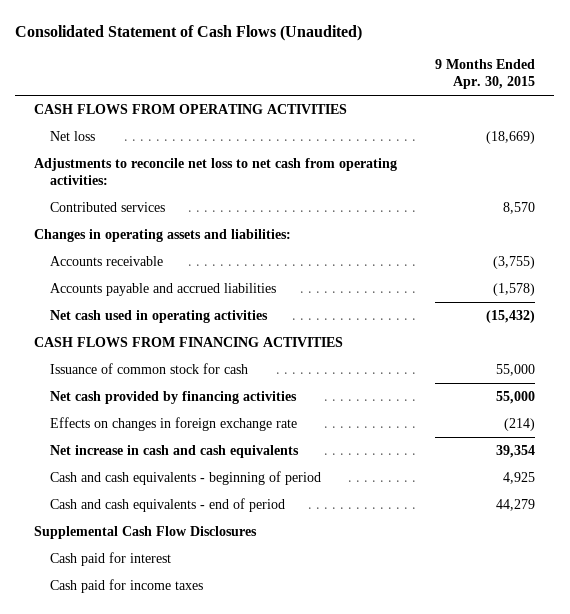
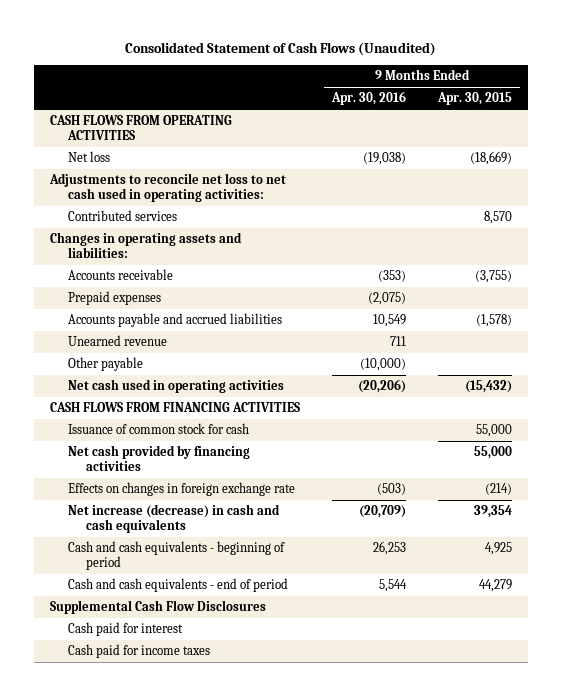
none -> [330,91,406,106] Apr. 30, 2016
[34,158,398,186] Adjustments to reconcile net loss to net cash from operating activities: -> [48,173,286,203] Adjustments to reconcile net loss to net cash used in operating activities:
none -> [67,291,161,306] Prepaid expenses
none -> [67,335,167,347] Unearned revenue
none -> [67,357,143,372] Other payable
[50,445,300,459] Net increase in cash and cash equivalents -> [67,504,280,534] Net increase (decrease) in cash and cash equivalents

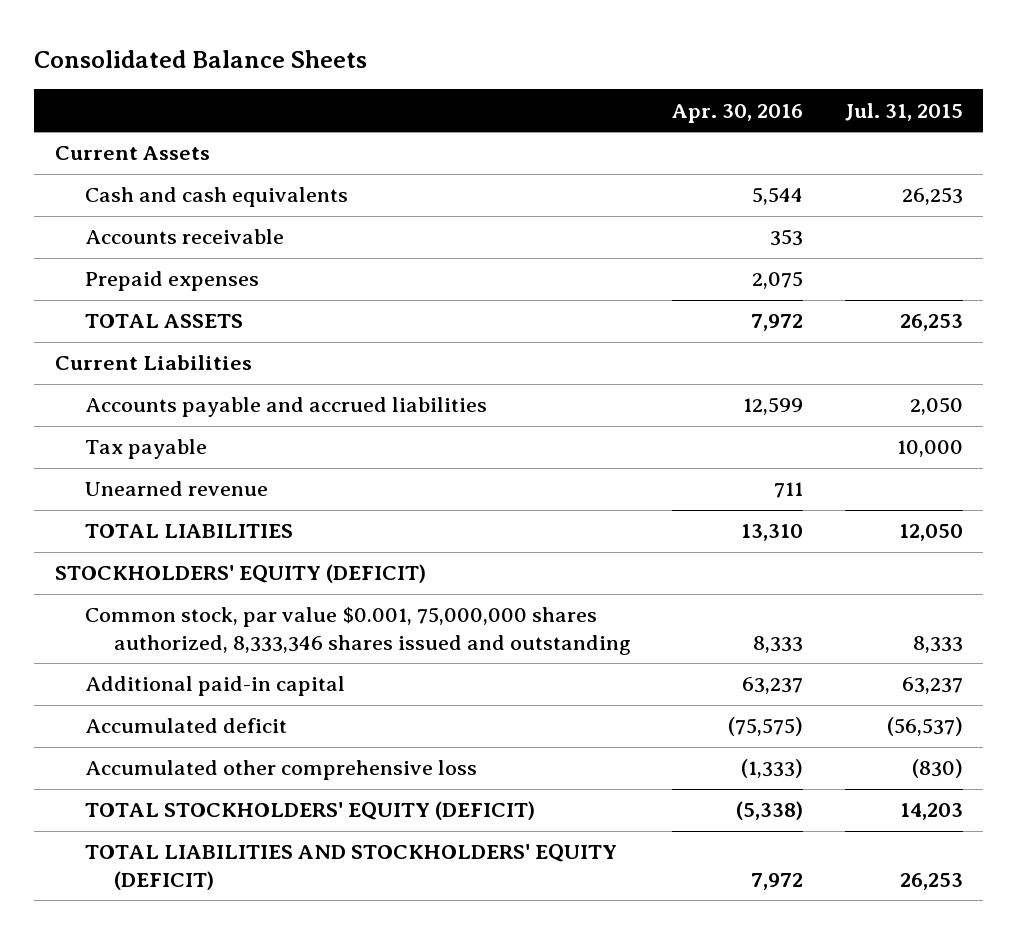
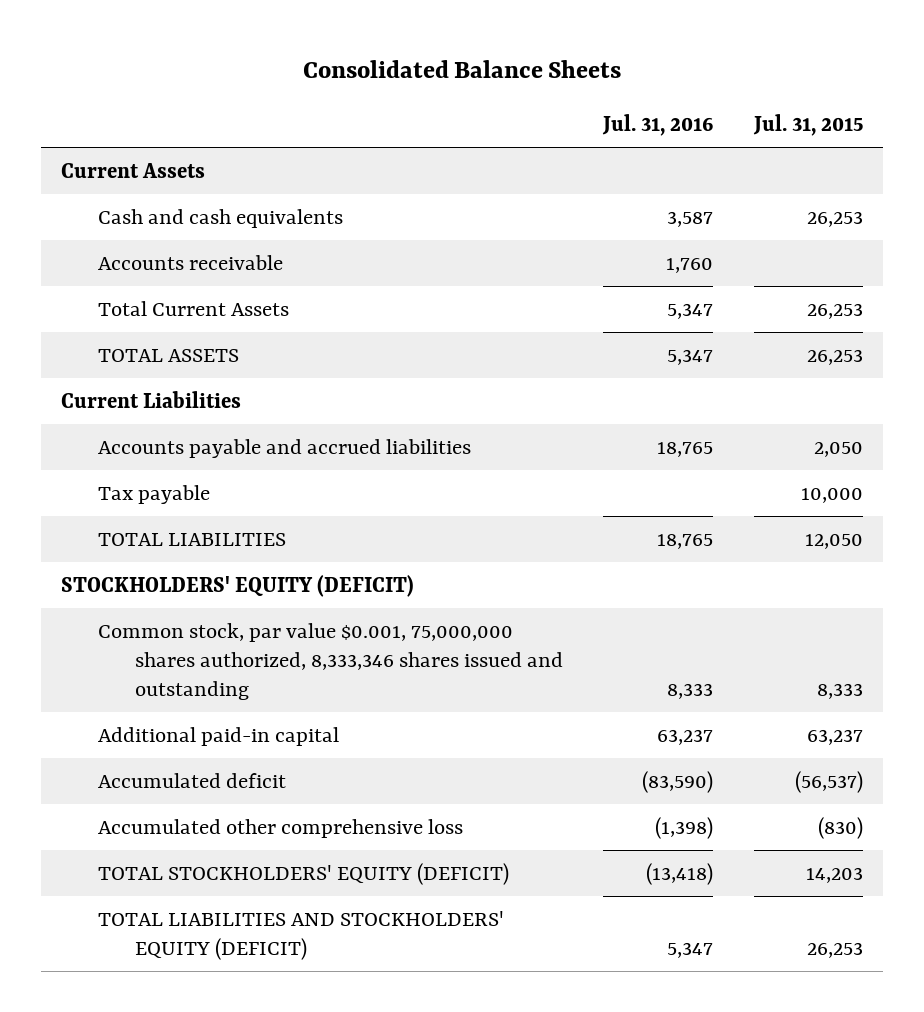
[672,103,804,123] Apr. 30, 2016 -> none
none -> [602,114,714,137] Jul. 31, 2016
[84,271,259,292] Prepaid expenses -> none
none -> [97,300,289,316] Total Current Assets
[84,481,268,497] Unearned revenue -> none

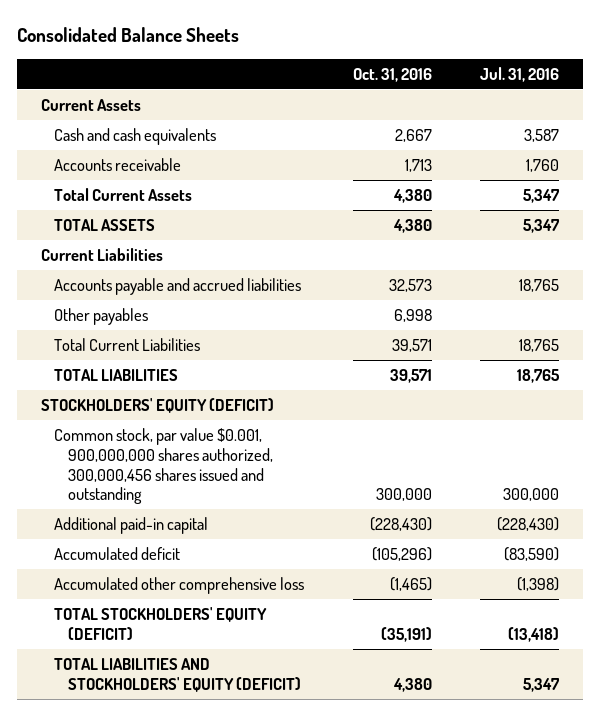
[752,114,863,137] Jul. 31, 2015 -> none
none -> [352,68,432,83] Oct. 31, 2016
[97,484,210,504] Tax payable -> none
none -> [54,307,149,325] Other payables
none -> [54,337,201,351] Total Current Liabilities
[97,622,563,701] Common stock, par value $0.001, 75,000,000 shares authorized, 8,333,346 shares issued and outstanding -> [54,427,273,505] Common stock, par value $0.001, 900,000,000 shares authorized, 300,000,456 shares issued and outstanding
[667,683,714,700] 8,333 -> [503,488,560,502] 300,000
[657,728,714,745] 63,237 -> [497,516,560,531] (228,430)

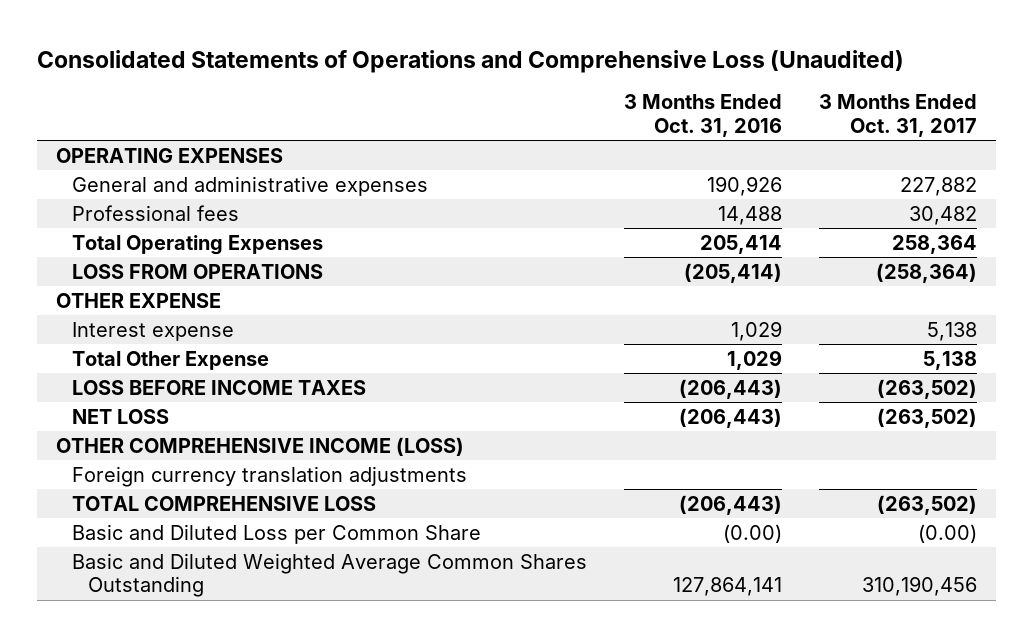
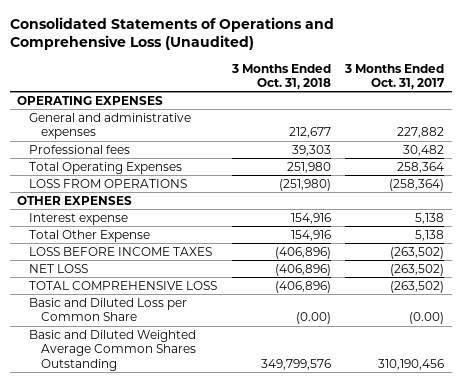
[624,94,783,137] 3 Months Ended Oct. 31, 2016 -> none
none -> [230,63,331,89] 3 Months Ended Oct. 31, 2018
[55,292,221,308] OTHER EXPENSE -> [17,195,133,205] OTHER EXPENSES
[55,436,464,456] OTHER COMPREHENSIVE INCOME (LOSS) -> none
[72,465,468,487] Foreign currency translation adjustments -> none

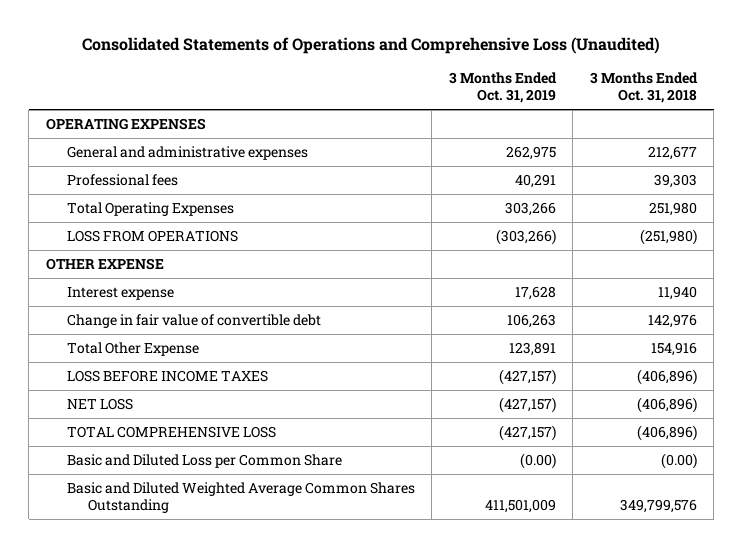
[344,63,446,89] 3 Months Ended Oct. 31, 2017 -> none
none -> [448,71,557,104] 3 Months Ended Oct. 31, 2019
[17,195,133,205] OTHER EXPENSES -> none
none -> [45,257,164,270] OTHER EXPENSE
[290,212,331,224] 154,916 -> [657,285,697,300] 11,940
none -> [66,313,321,328] Change in fair value of convertible debt

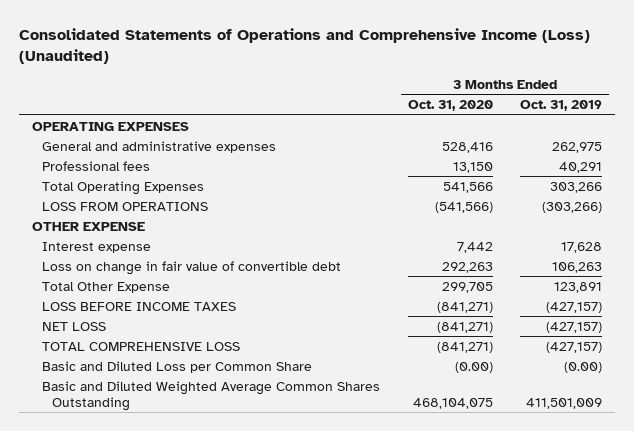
[82,37,661,55] Consolidated Statements of Operations and Comprehensive Loss (Unaudited) -> [18,27,590,64] Consolidated Statements of Operations and Comprehensive Income (Loss) (Unaudited)
[589,71,698,104] 3 Months Ended Oct. 31, 2018 -> none
none -> [407,100,493,112] Oct. 31, 2020
[66,313,321,328] Change in fair value of convertible debt -> [42,260,342,275] Loss on change in fair value of convertible debt

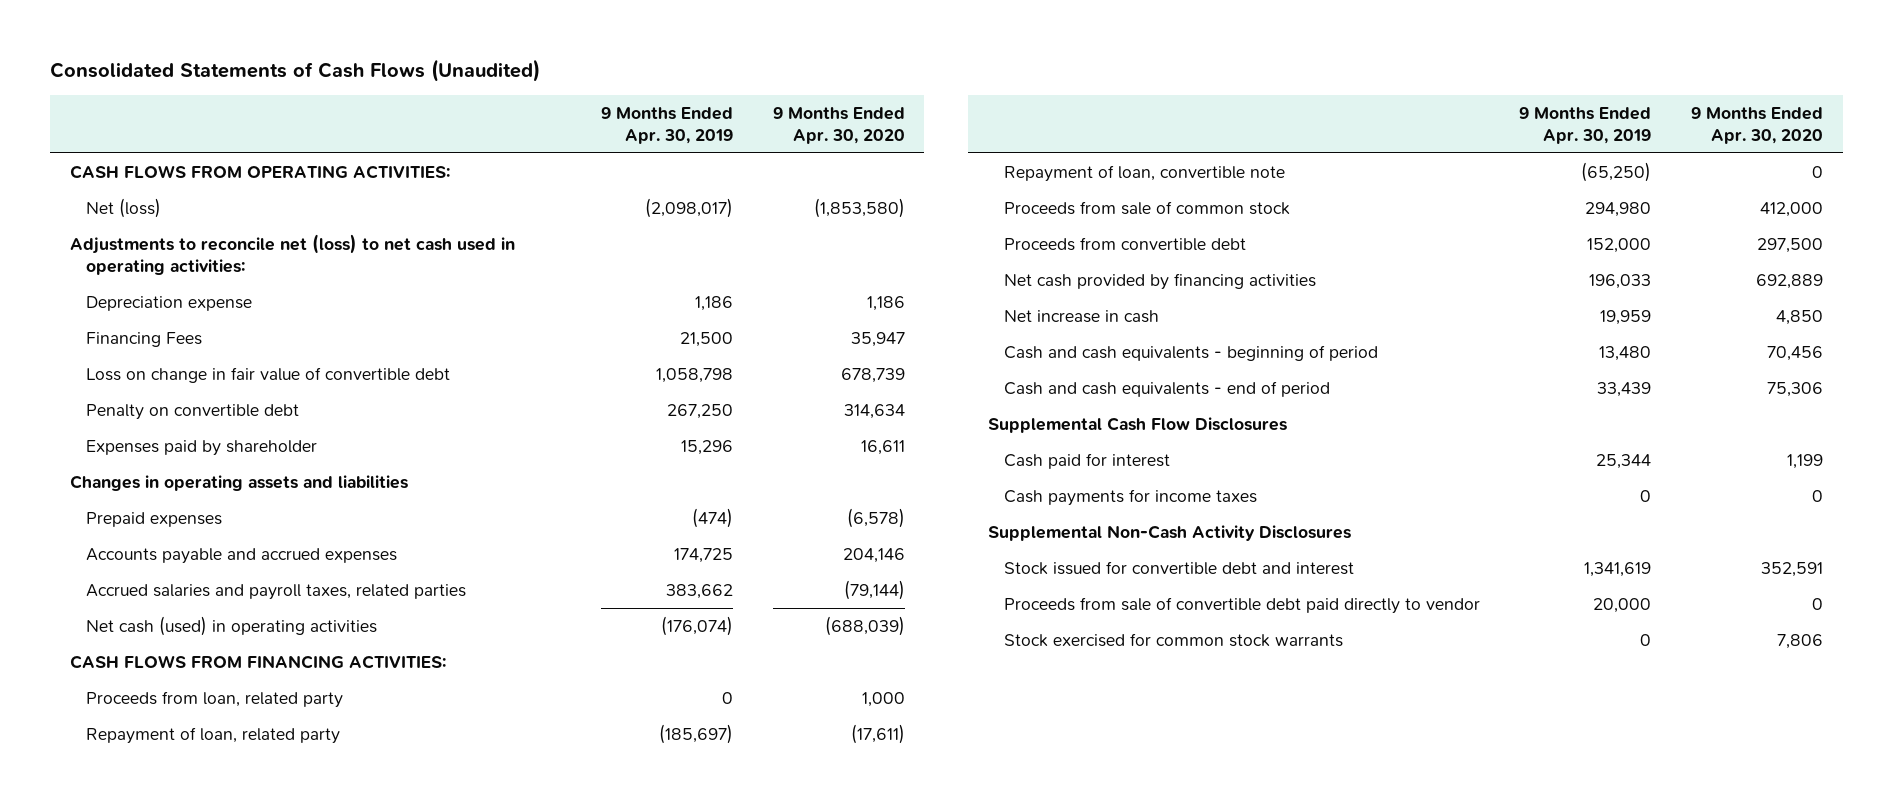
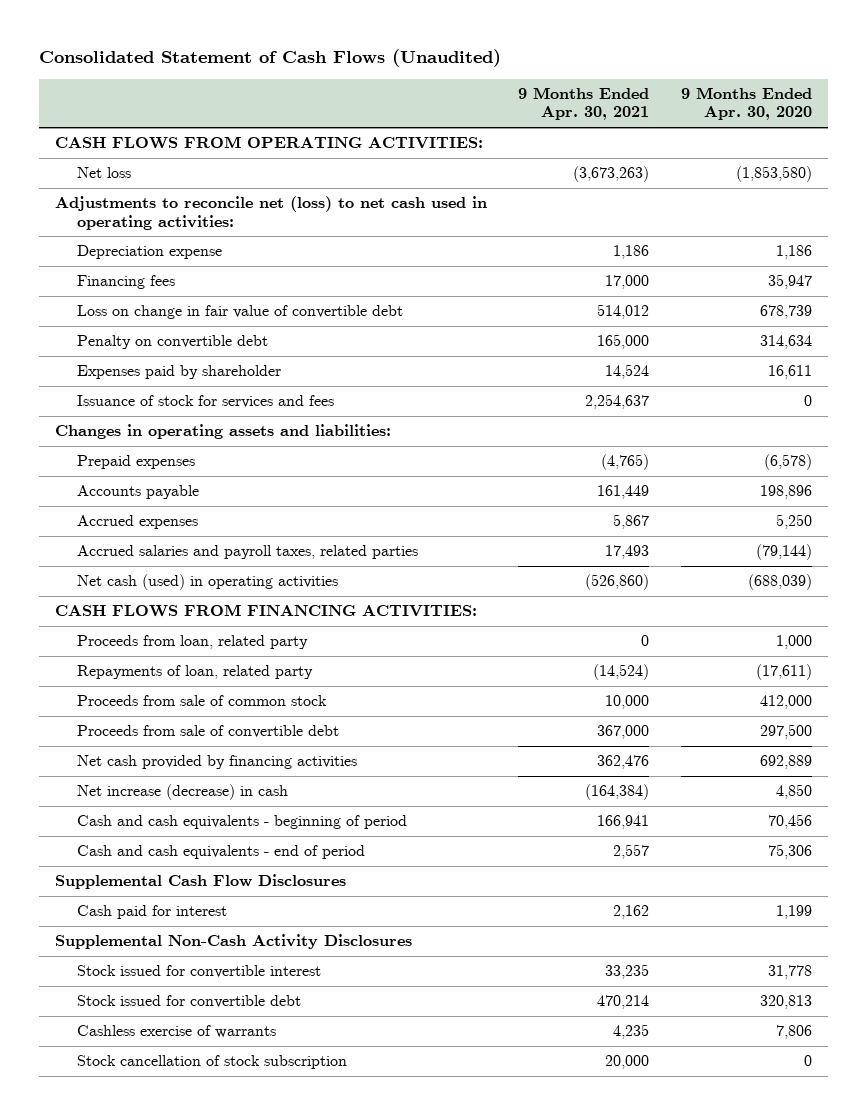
[50,59,541,83] Consolidated Statements of Cash Flows (Unaudited) -> [39,49,502,68] Consolidated Statement of Cash Flows (Unaudited)
[601,106,734,144] 9 Months Ended Apr. 30, 2019 -> none
none -> [518,87,650,121] 9 Months Ended Apr. 30, 2021
[85,197,161,218] Net (loss) -> [76,167,131,179] Net loss
[85,331,202,347] Financing Fees -> [76,275,175,290] Financing fees
none -> [76,395,334,409] Issuance of stock for services and fees
[69,474,408,491] Changes in operating assets and liabilities -> [54,424,391,440] Changes in operating assets and liabilities:
[85,547,397,564] Accounts payable and accrued expenses -> [76,485,199,500] Accounts payable
[842,547,905,563] 204,146 -> [760,485,813,500] 198,896
none -> [76,515,198,530] Accrued expenses
[1004,164,1286,182] Repayment of loan, convertible note -> none
[85,726,340,744] Repayment of loan, related party -> [76,665,313,680] Repayments of loan, related party
[1004,236,1247,251] Proceeds from convertible debt -> [76,725,339,739] Proceeds from sale of convertible debt
[1004,309,1160,323] Net increase in cash -> [76,784,288,801] Net increase (decrease) in cash
[1004,488,1258,506] Cash payments for income taxes -> none
[1004,596,1481,614] Proceeds from sale of convertible debt paid directly to vendor -> none
none -> [76,965,321,979] Stock issued for convertible interest
[1004,560,1355,575] Stock issued for convertible debt and interest -> [76,995,301,1009] Stock issued for convertible debt
[1760,561,1823,577] 352,591 -> [760,995,813,1010] 320,813
[1004,632,1344,647] Stock exercised for common stock warrants -> [76,1025,276,1039] Cashless exercise of warrants
none -> [76,1055,347,1070] Stock cancellation of stock subscription

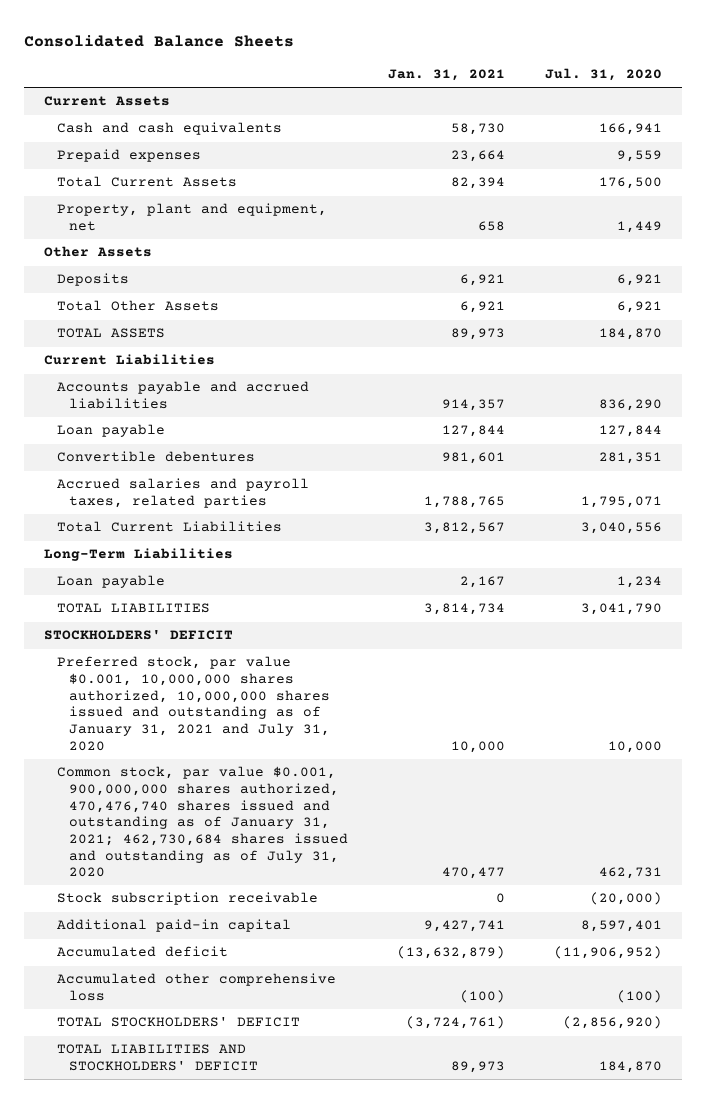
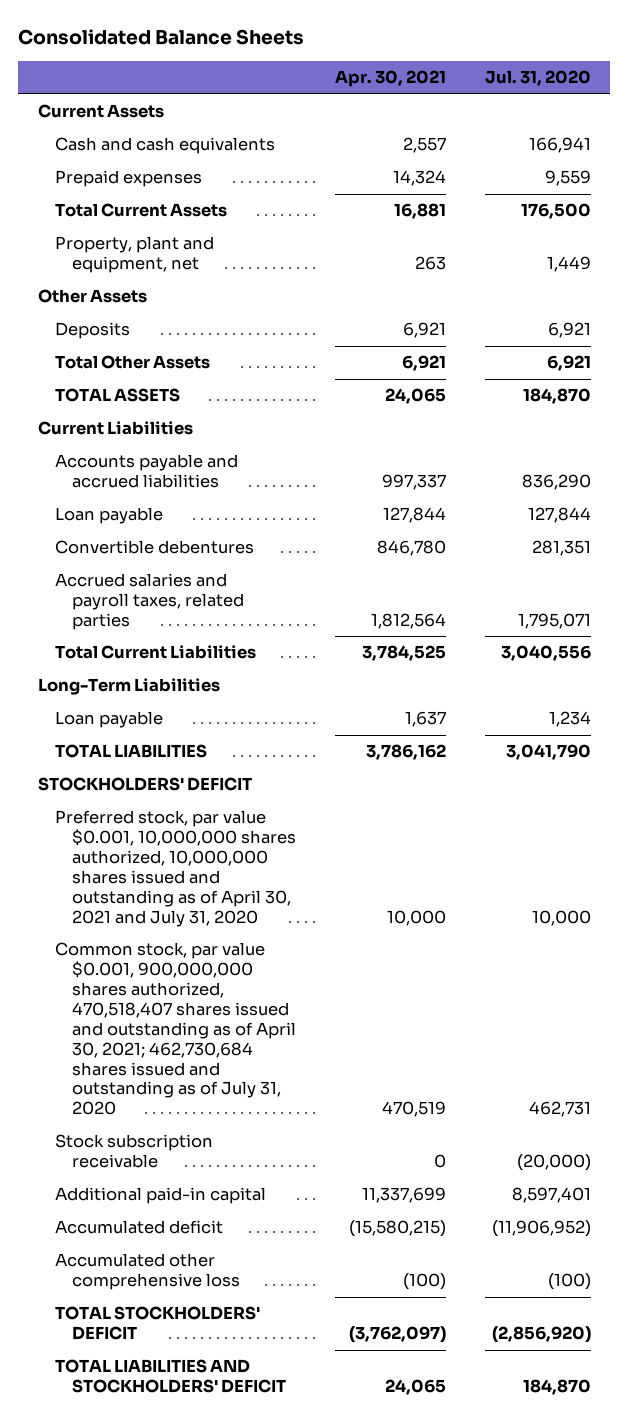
[387,69,505,82] Jan. 31, 2021 -> none
none -> [335,70,447,88] Apr. 30, 2021
[56,656,331,751] Preferred stock, par value $0.001, 10,000,000 shares authorized, 10,000,000 shares issued and outstanding as of January 31, 2021 and July 31, 2020 -> [55,810,297,927] Preferred stock, par value $0.001, 10,000,000 shares authorized, 10,000,000 shares issued and outstanding as of April 30, 2021 and July 31, 2020
[56,766,349,878] Common stock, par value $0.001, 900,000,000 shares authorized, 470,476,740 shares issued and outstanding as of January 31, 2021; 462,730,684 shares issued and outstanding as of July 31, 2020 -> [55,942,297,1116] Common stock, par value $0.001, 900,000,000 shares authorized, 470,518,407 shares issued and outstanding as of April 30, 2021; 462,730,684 shares issued and outstanding as of July 31, 2020

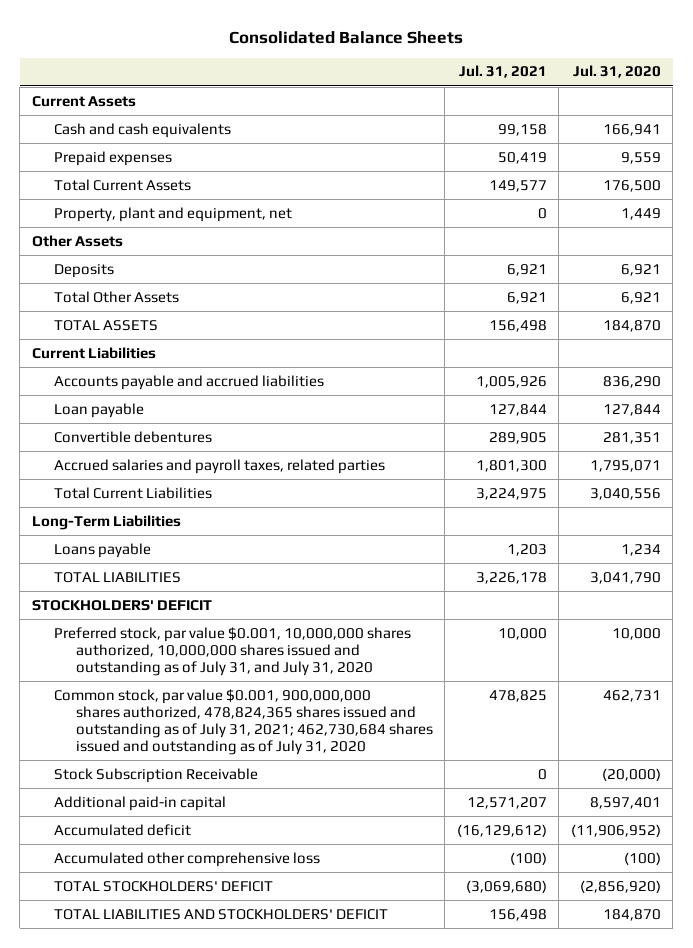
[335,70,447,88] Apr. 30, 2021 -> none
none -> [458,65,547,79] Jul. 31, 2021
[55,711,164,729] Loan payable -> [53,542,151,558] Loans payable
[55,810,297,927] Preferred stock, par value $0.001, 10,000,000 shares authorized, 10,000,000 shares issued and outstanding as of April 30, 2021 and July 31, 2020 -> [53,626,411,677] Preferred stock, par value $0.001, 10,000,000 shares authorized, 10,000,000 shares issued and outstanding as of July 31, and July 31, 2020
[55,942,297,1116] Common stock, par value $0.001, 900,000,000 shares authorized, 470,518,407 shares issued and outstanding as of April 30, 2021; 462,730,684 shares issued and outstanding as of July 31, 2020 -> [53,688,434,756] Common stock, par value $0.001, 900,000,000 shares authorized, 478,824,365 shares issued and outstanding as of July 31, 2021; 462,730,684 shares issued and outstanding as of July 31, 2020
[55,1134,214,1169] Stock subscription receivable -> [53,767,258,783] Stock Subscription Receivable

